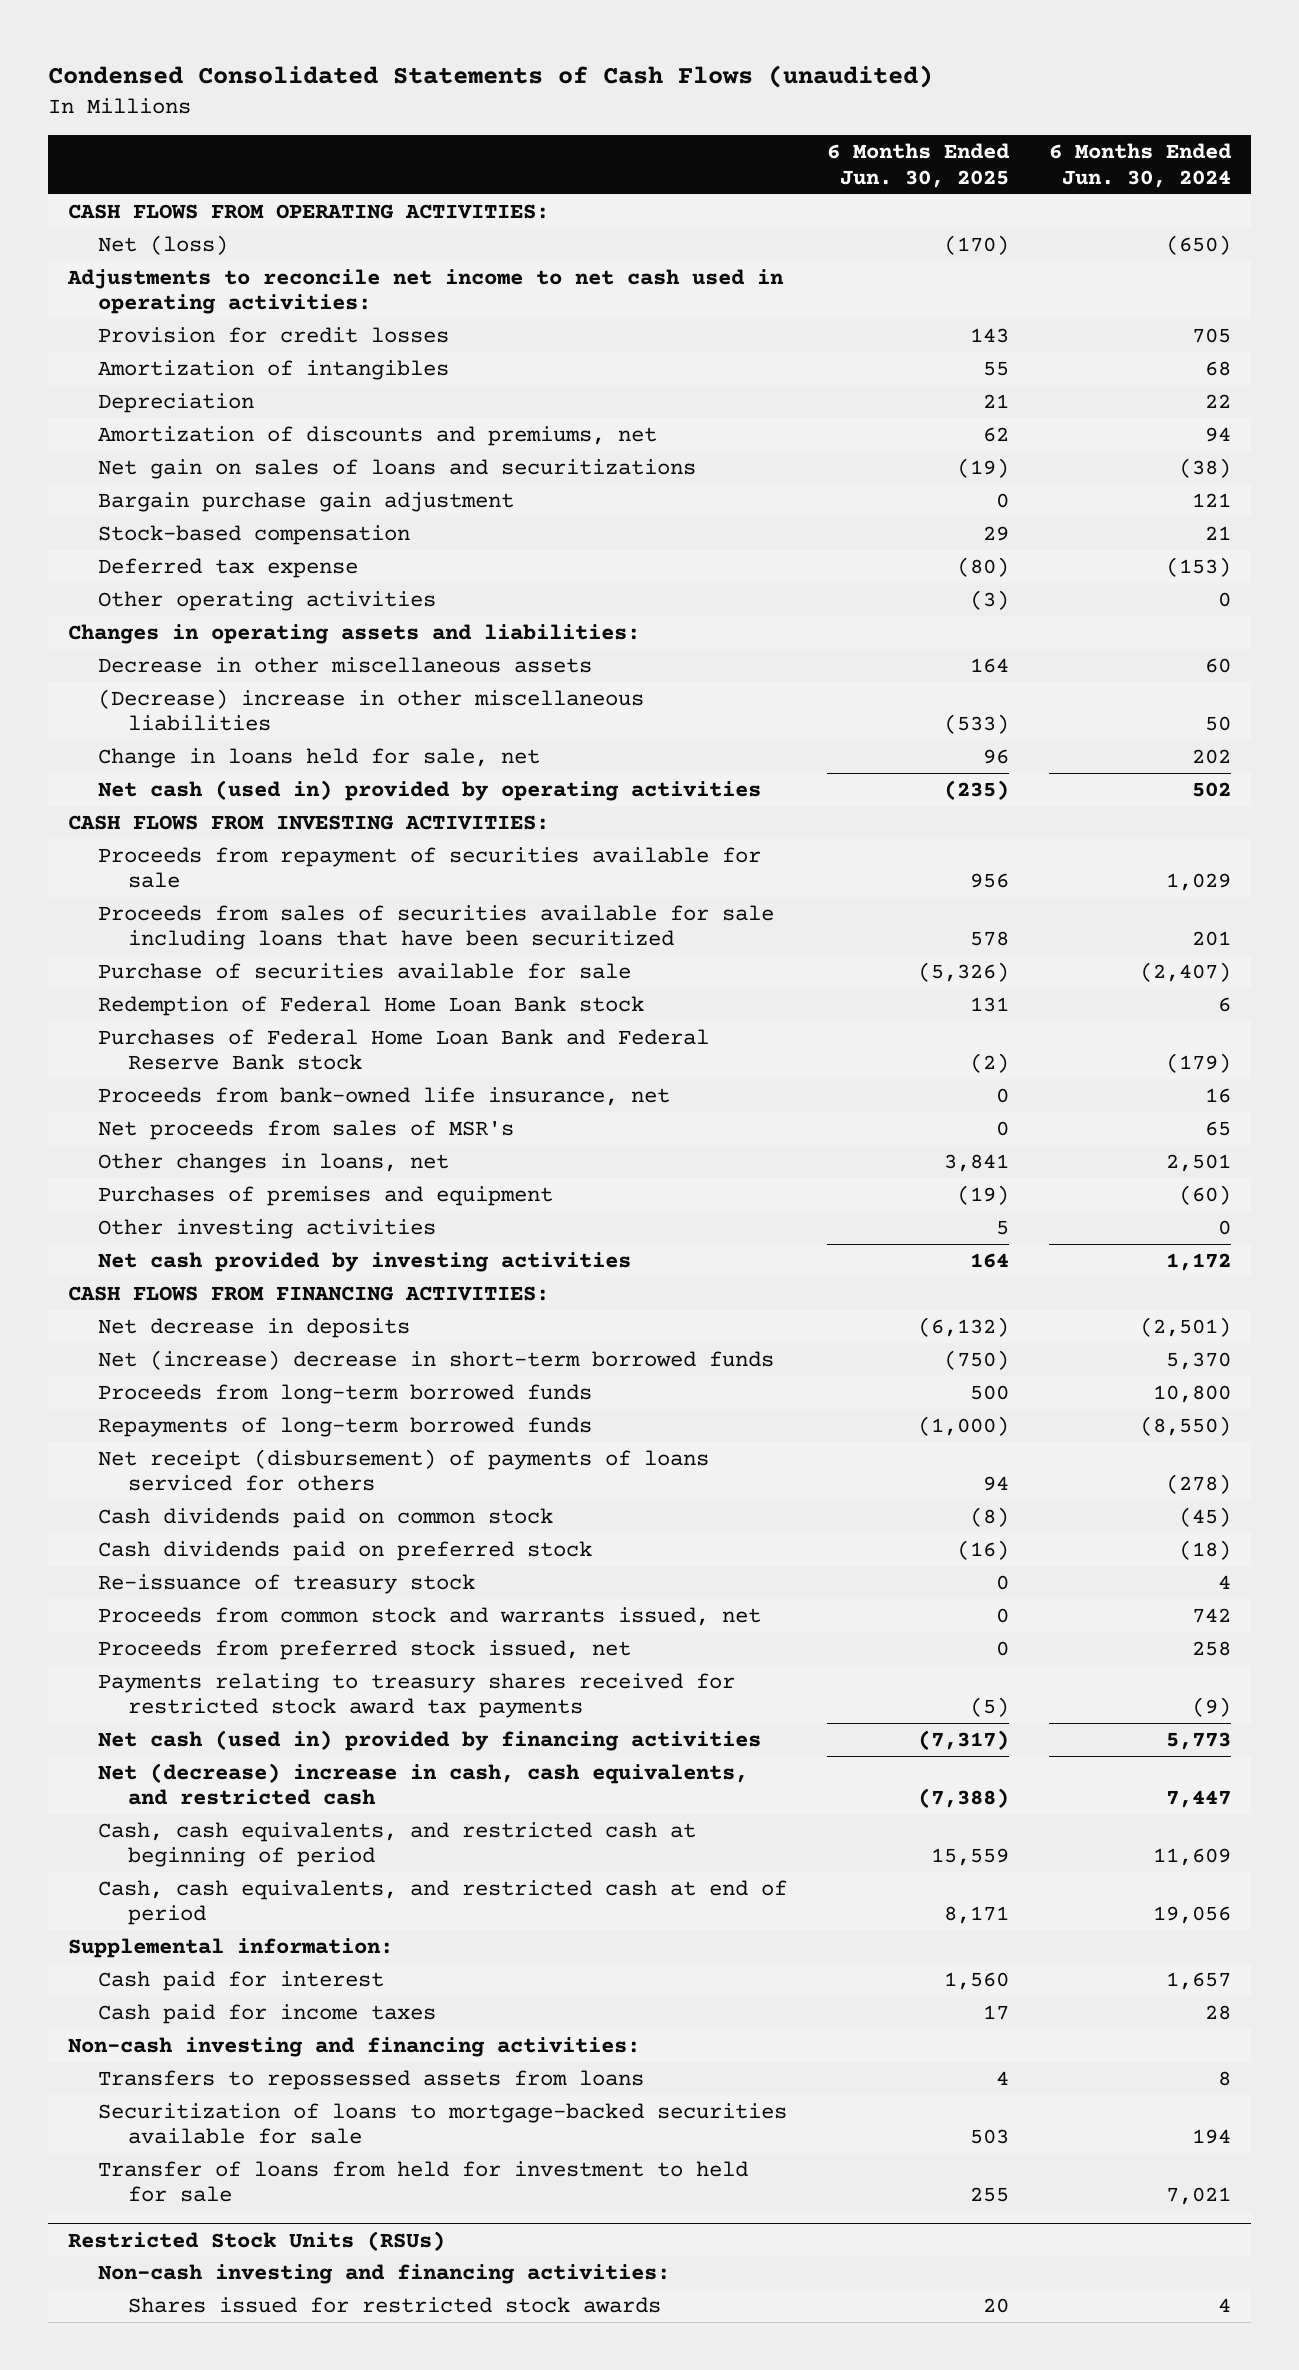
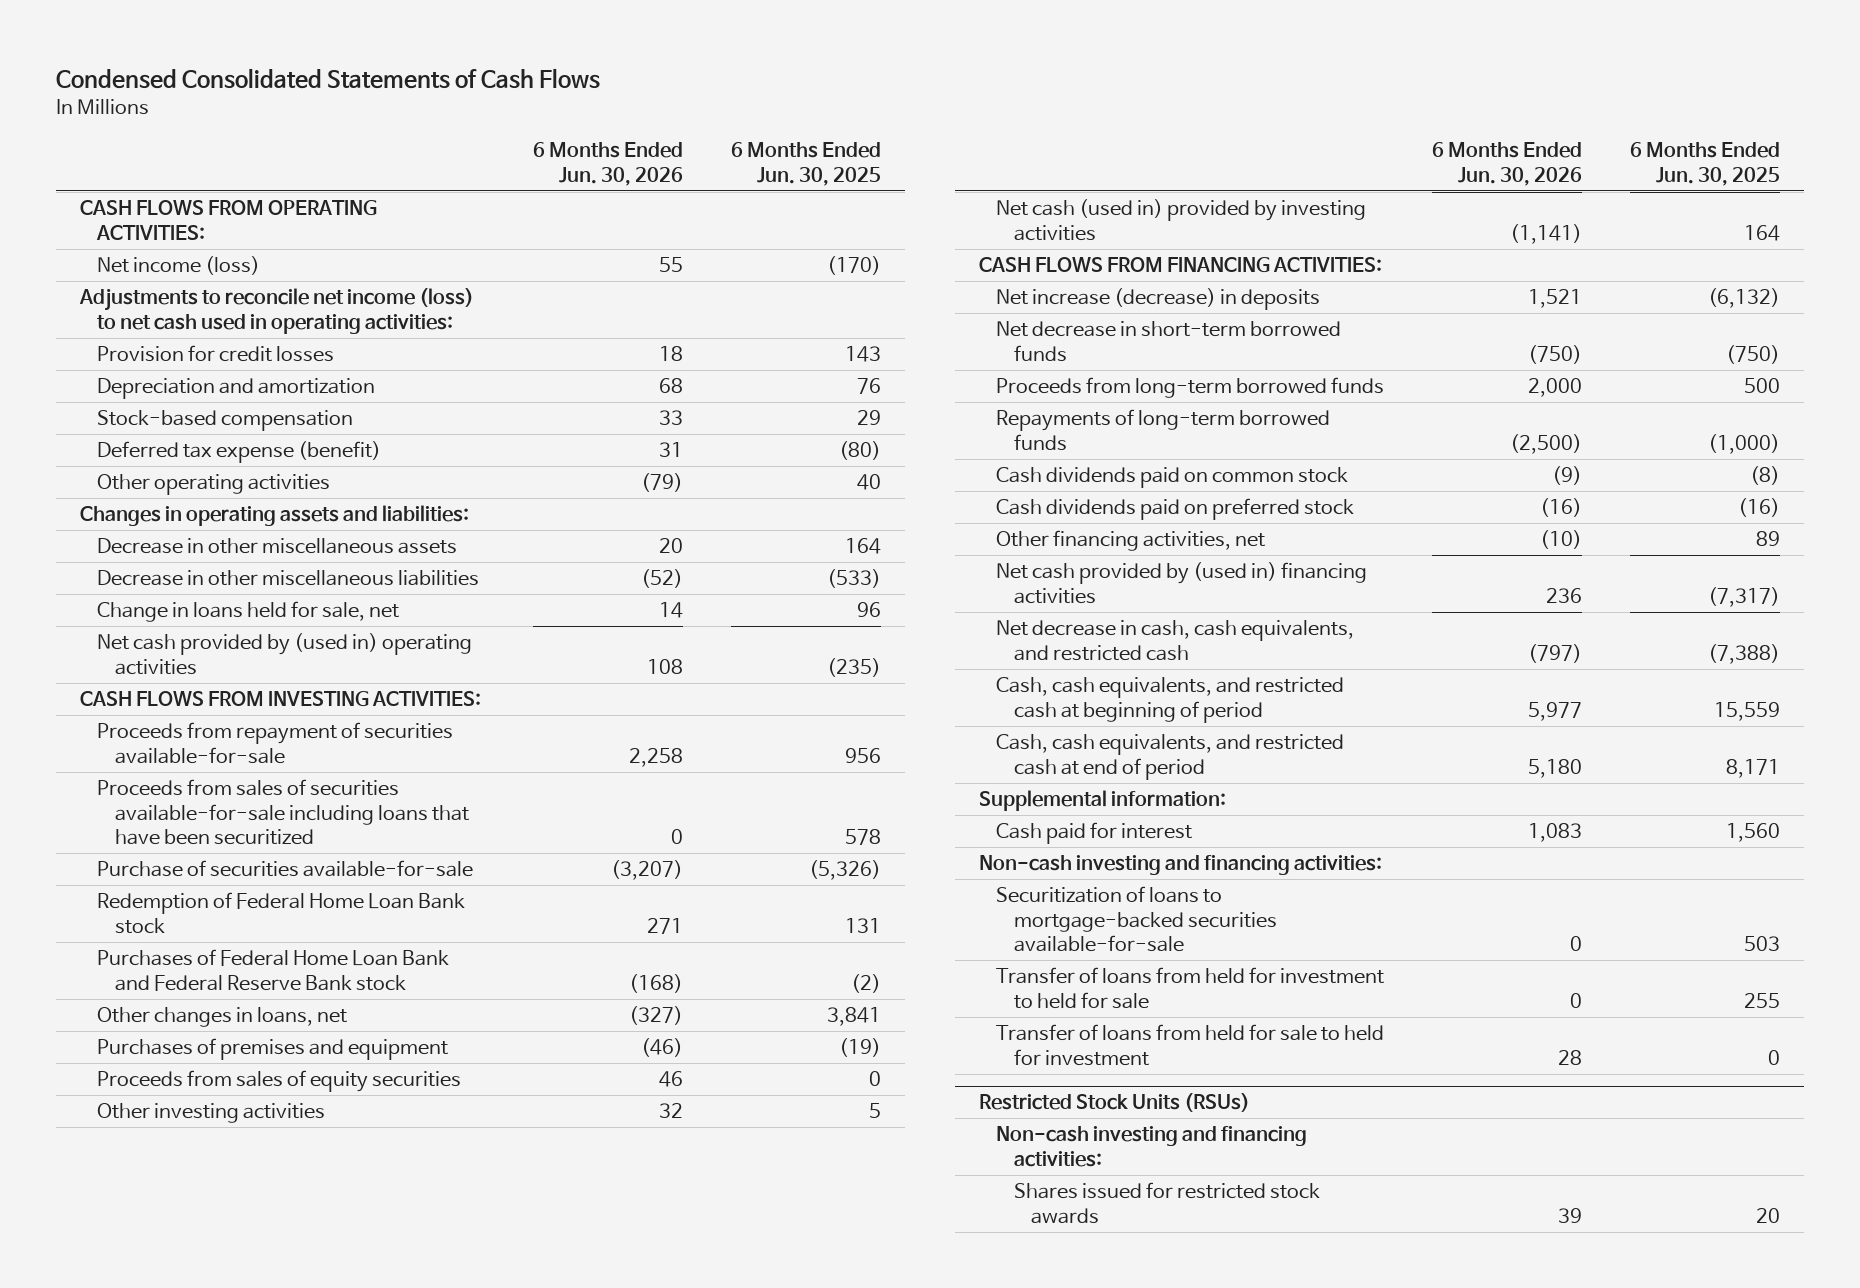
[48,65,934,89] Condensed Consolidated Statements of Cash Flows (unaudited) -> [56,68,601,90] Condensed Consolidated Statements of Cash Flows
[1049,143,1233,188] 6 Months Ended Jun. 30, 2024 -> none
none -> [533,142,684,186] 6 Months Ended Jun. 30, 2026
[98,234,229,255] Net (loss) -> [97,256,261,276] Net income (loss)
[67,268,785,315] Adjustments to reconcile net income to net cash used in operating activities: -> [79,288,475,334] Adjustments to reconcile net income (loss) to net cash used in operating activities:
[98,359,450,380] Amortization of intangibles -> none
[98,392,255,413] Depreciation -> none
[98,425,658,446] Amortization of discounts and premiums, net -> none
[98,458,697,479] Net gain on sales of loans and securitizations -> none
[98,491,515,512] Bargain purchase gain adjustment -> none
none -> [97,378,376,400] Depreciation and amortization
[98,557,359,578] Deferred tax expense -> [97,441,382,464] Deferred tax expense (benefit)
[970,589,1010,610] (3) -> [857,474,882,491] 40
[98,688,645,732] (Decrease) increase in other miscellaneous liabilities -> [97,570,480,587] Decrease in other miscellaneous liabilities
[98,779,762,801] Net cash (used in) provided by operating activities -> [97,633,473,675] Net cash provided by (used in) operating activities
[98,846,762,889] Proceeds from repayment of securities available for sale -> [97,722,454,764] Proceeds from repayment of securities available-for-sale
[98,904,775,951] Proceeds from sales of securities available for sale including loans that have been securitized -> [97,779,469,846] Proceeds from sales of securities available-for-sale including loans that have been securitized
[98,962,632,979] Purchase of securities available for sale -> [97,860,474,878] Purchase of securities available-for-sale
[98,1086,671,1106] Proceeds from bank-owned life insurance, net -> none
[98,1119,515,1140] Net proceeds from sales of MSR's -> none
none -> [97,1070,462,1093] Proceeds from sales of equity securities
[98,1251,632,1272] Net cash provided by investing activities -> [996,199,1367,241] Net cash (used in) provided by investing activities
[98,1317,411,1338] Net decrease in deposits -> [996,288,1321,311] Net increase (decrease) in deposits
[98,1349,775,1370] Net (increase) decrease in short-term borrowed funds -> [996,321,1342,362] Net decrease in short-term borrowed funds
[98,1448,710,1492] Net receipt (disbursement) of payments of loans serviced for others -> none
[98,1573,476,1594] Re-issuance of treasury stock -> none
[98,1606,762,1626] Proceeds from common stock and warrants issued, net -> none
[98,1639,632,1660] Proceeds from preferred stock issued, net -> none
[98,1672,736,1719] Payments relating to treasury shares received for restricted stock award tax payments -> none
none -> [996,530,1266,552] Other financing activities, net
[98,1729,762,1751] Net cash (used in) provided by financing activities -> [996,562,1368,604] Net cash provided by (used in) financing activities
[98,1762,749,1806] Net (decrease) increase in cash, cash equivalents, and restricted cash -> [996,620,1355,661] Net decrease in cash, cash equivalents, and restricted cash
[98,2003,437,2024] Cash paid for income taxes -> none
[98,2069,645,2090] Transfers to repossessed assets from loans -> none
[98,2102,788,2145] Securitization of loans to mortgage-backed securities available for sale -> [996,886,1277,953] Securitization of loans to mortgage-backed securities available-for-sale
none -> [996,1024,1385,1066] Transfer of loans from held for sale to held for investment

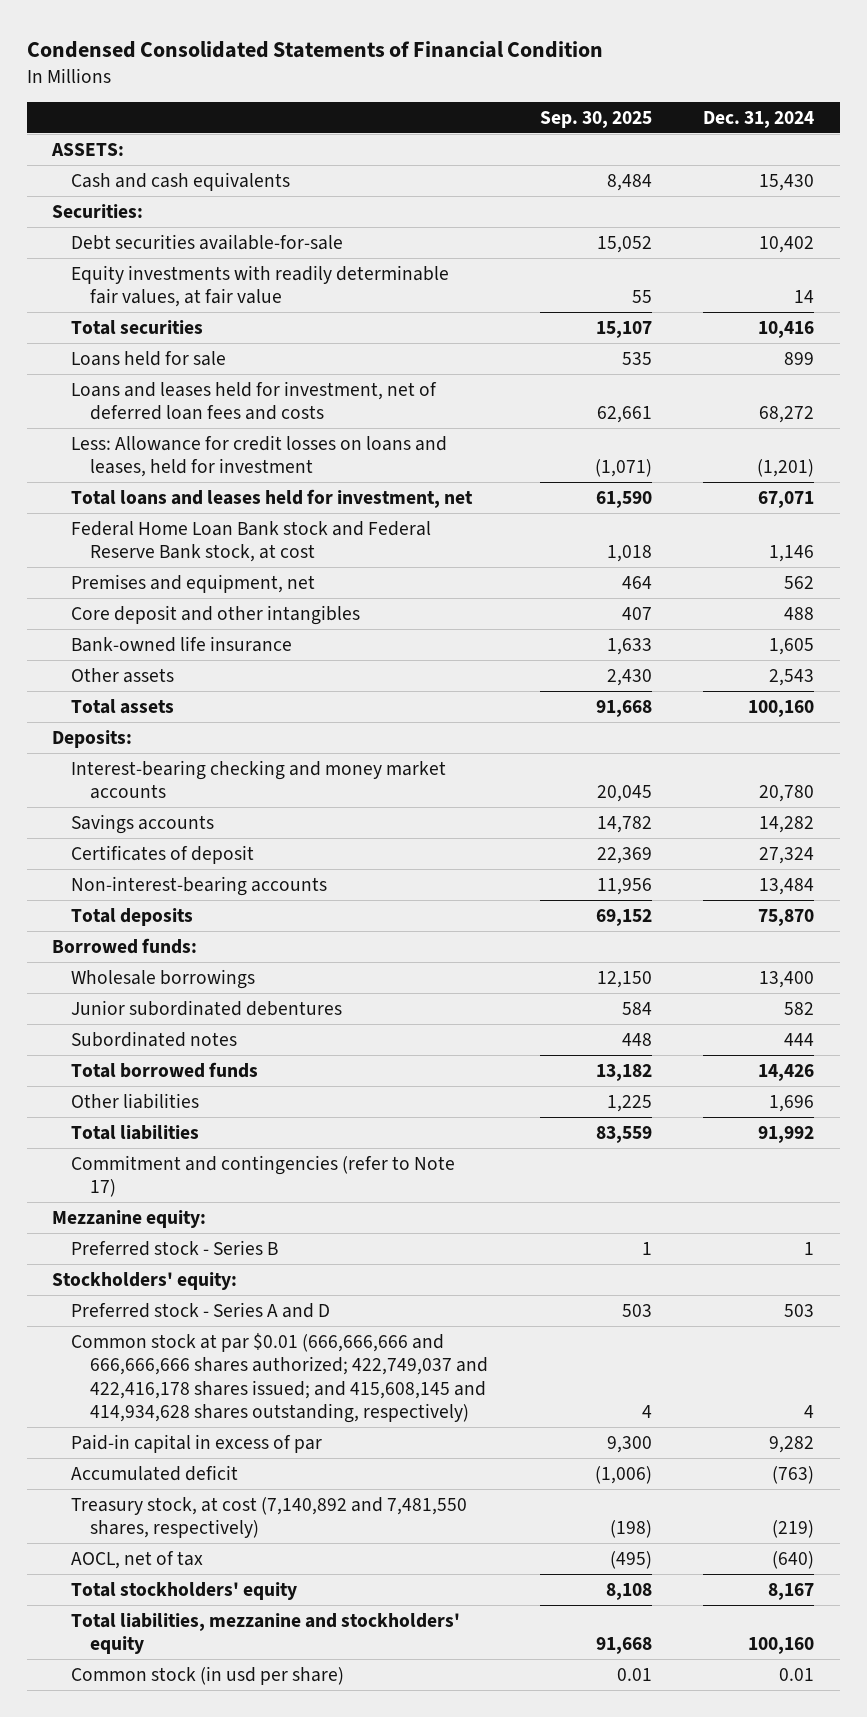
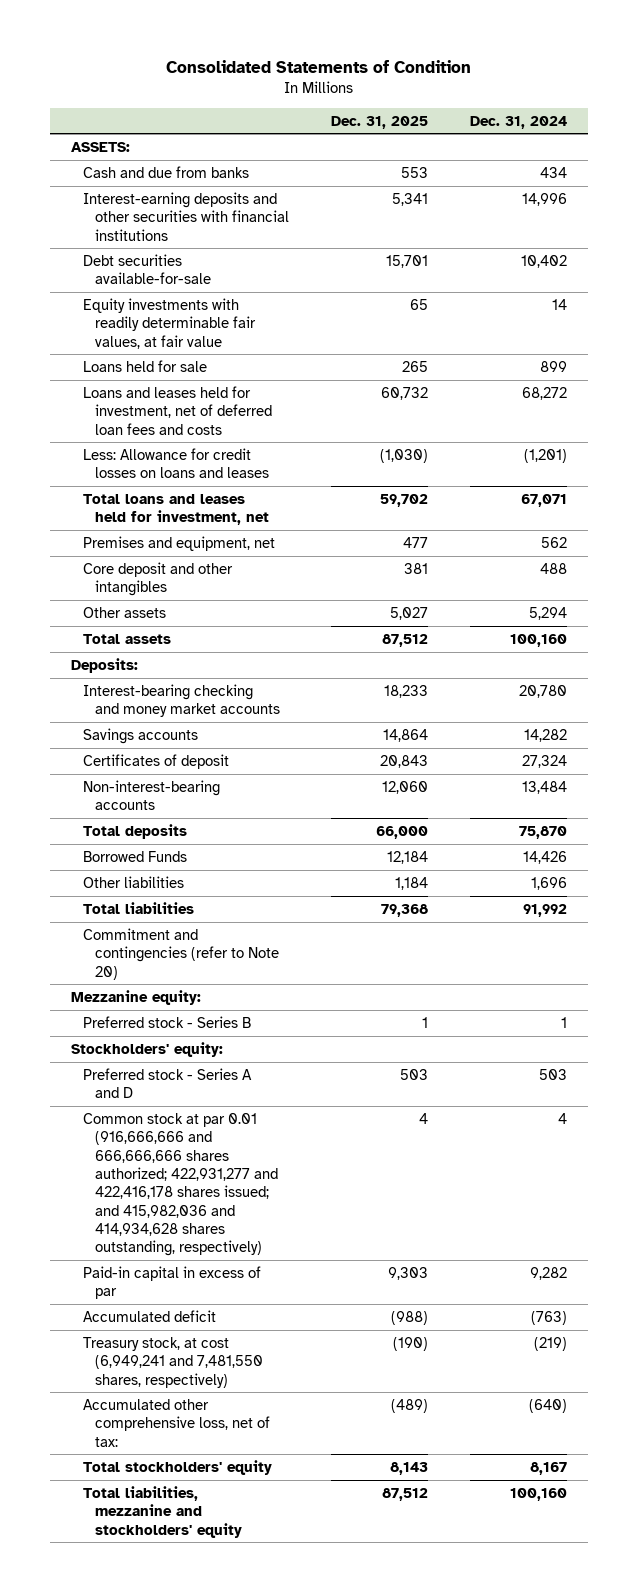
[26,40,603,58] Condensed Consolidated Statements of Financial Condition -> [165,59,471,73] Consolidated Statements of Condition
[539,110,652,128] Sep. 30, 2025 -> none
none -> [331,115,429,129] Dec. 31, 2025
[71,171,291,191] Cash and cash equivalents -> none
[52,203,144,218] Securities: -> none
none -> [83,165,250,178] Cash and due from banks
none -> [83,191,290,241] Interest-earning deposits and other securities with financial institutions
[71,319,204,335] Total securities -> none
[71,434,448,478] Less: Allowance for credit losses on loans and leases, held for investment -> [83,447,270,479] Less: Allowance for credit losses on loans and leases
[71,520,432,563] Federal Home Loan Bank stock and Federal Reserve Bank stock, at cost -> none
[71,635,293,652] Bank-owned life insurance -> none
[769,668,815,686] 2,543 -> [529,606,568,620] 5,294
[52,937,198,954] Borrowed funds: -> none
[71,968,256,989] Wholesale borrowings -> none
[71,999,343,1016] Junior subordinated debentures -> none
[71,1030,238,1047] Subordinated notes -> none
[71,1061,259,1078] Total borrowed funds -> [83,850,188,862] Borrowed Funds
[71,1154,456,1198] Commitment and contingencies (refer to Note 17) -> [83,927,280,980] Commitment and contingencies (refer to Note 20)
[71,1332,489,1424] Common stock at par $0.01 (666,666,666 and 666,666,666 shares authorized; 422,749,037 and 422,416,178 shares issued; and 415,608,145 and 414,934,628 shares outstanding, respectively) -> [83,1112,279,1257] Common stock at par 0.01 (916,666,666 and 666,666,666 shares authorized; 422,931,277 and 422,416,178 shares issued; and 415,982,036 and 414,934,628 shares outstanding, respectively)
[71,1496,468,1539] Treasury stock, at cost (7,140,892 and 7,481,550 shares, respectively) -> [83,1336,264,1388] Treasury stock, at cost (6,949,241 and 7,481,550 shares, respectively)
[71,1550,204,1569] AOCL, net of tax -> [83,1398,271,1447] Accumulated other comprehensive loss, net of tax:
[71,1665,345,1685] Common stock (in usd per share) -> none

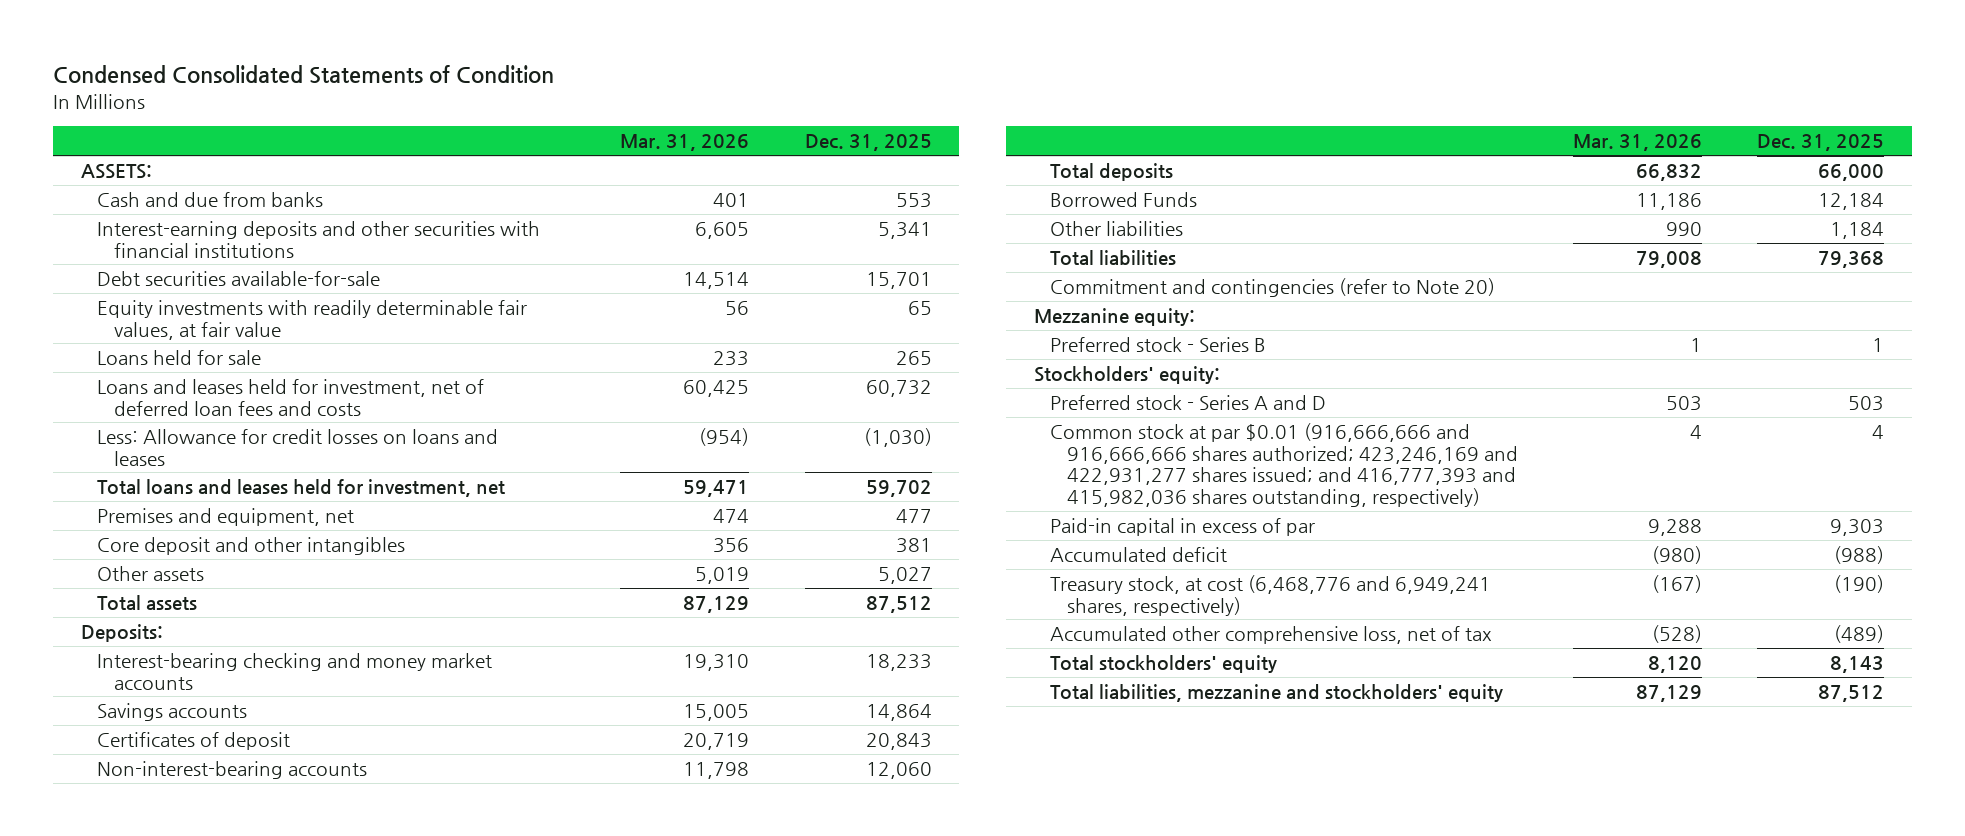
[165,59,471,73] Consolidated Statements of Condition -> [53,65,555,85] Condensed Consolidated Statements of Condition
[470,115,568,129] Dec. 31, 2024 -> none
none -> [620,134,750,152] Mar. 31, 2026
[83,1112,279,1257] Common stock at par 0.01 (916,666,666 and 666,666,666 shares authorized; 422,931,277 and 422,416,178 shares issued; and 415,982,036 and 414,934,628 shares outstanding, respectively) -> [1050,423,1518,507] Common stock at par $0.01 (916,666,666 and 916,666,666 shares authorized; 423,246,169 and 422,931,277 shares issued; and 416,777,393 and 415,982,036 shares outstanding, respectively)
[83,1336,264,1388] Treasury stock, at cost (6,949,241 and 7,481,550 shares, respectively) -> [1050,575,1492,616] Treasury stock, at cost (6,468,776 and 6,949,241 shares, respectively)
[83,1398,271,1447] Accumulated other comprehensive loss, net of tax: -> [1050,626,1493,645] Accumulated other comprehensive loss, net of tax

